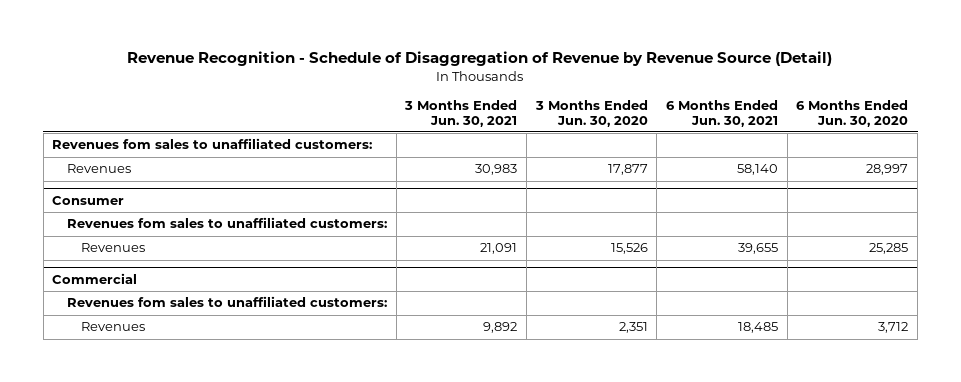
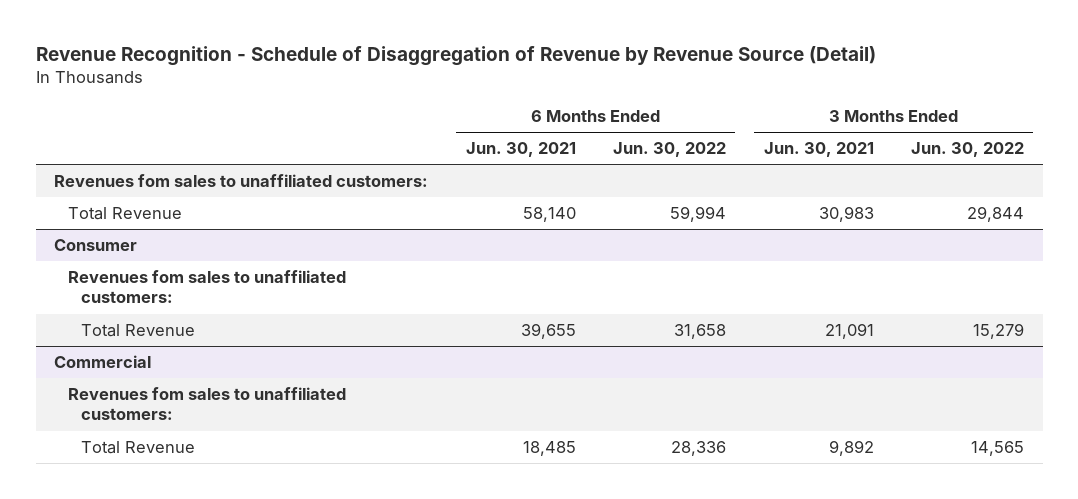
[534,99,648,127] 3 Months Ended Jun. 30, 2020 -> none
[796,99,909,127] 6 Months Ended Jun. 30, 2020 -> none
none -> [613,142,727,158] Jun. 30, 2022
none -> [910,142,1024,158] Jun. 30, 2022
[66,164,131,174] Revenues -> [67,207,182,221] Total Revenue
[81,243,146,253] Revenues -> [81,324,196,338] Total Revenue
[81,322,146,332] Revenues -> [81,441,196,455] Total Revenue

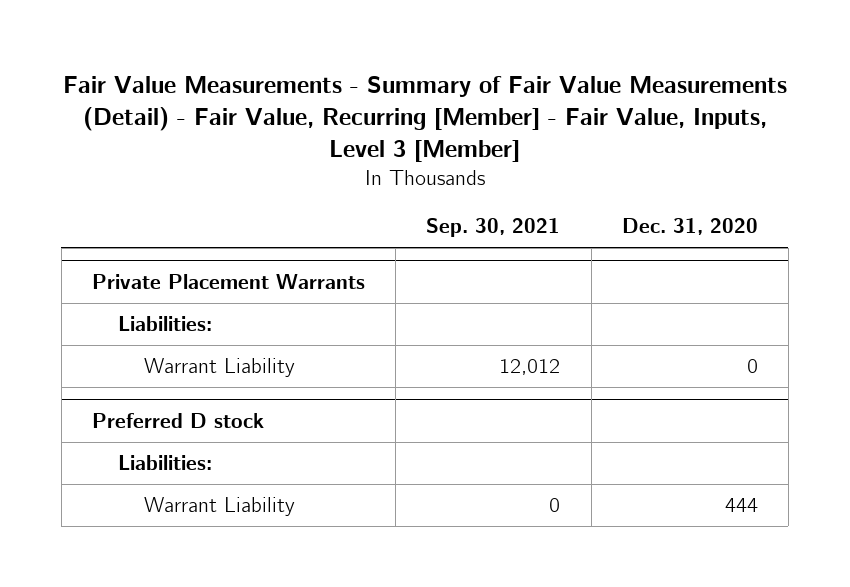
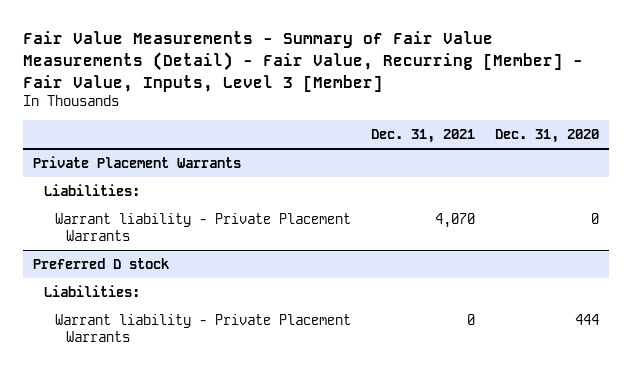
[426,218,561,238] Sep. 30, 2021 -> none
none -> [370,129,475,144] Dec. 31, 2021
[144,357,296,377] Warrant Liability -> [54,212,351,241] Warrant liability - Private Placement Warrants
[144,496,296,516] Warrant Liability -> [54,313,351,342] Warrant liability - Private Placement Warrants

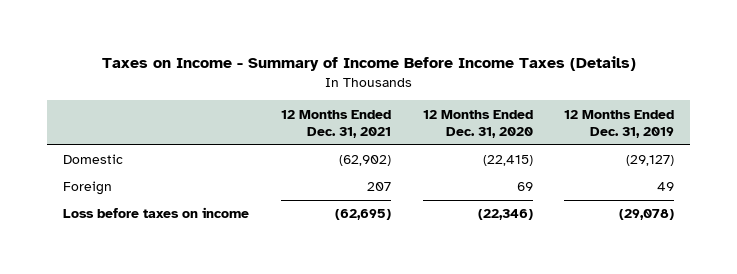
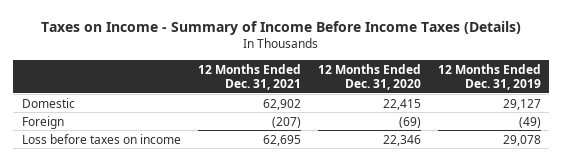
[338,155,391,167] (62,902) -> [262,98,301,110] 62,902
[482,155,533,167] (22,415) -> [382,98,421,110] 22,415
[626,155,675,167] (29,127) -> [502,98,541,110] 29,127
[366,182,391,192] 207 -> [271,116,301,128] (207)
[516,182,533,192] 69 -> [398,116,421,128] (69)
[657,182,675,192] 49 -> [518,116,541,128] (49)
[334,209,391,221] (62,695) -> [262,134,301,146] 62,695
[477,209,533,221] (22,346) -> [382,134,421,146] 22,346
[619,209,675,221] (29,078) -> [502,134,541,146] 29,078

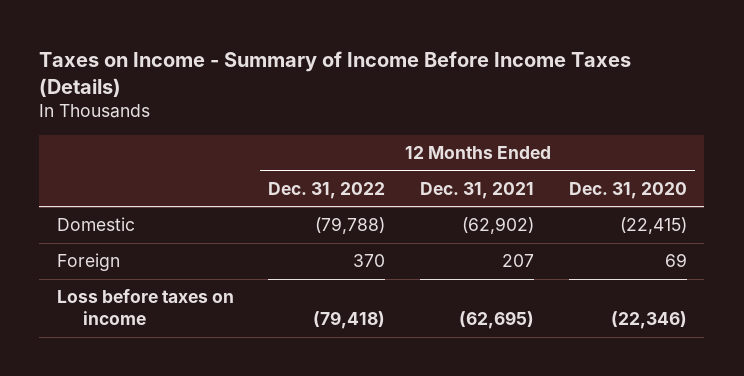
[437,63,541,90] 12 Months Ended Dec. 31, 2019 -> none
none -> [268,181,386,199] Dec. 31, 2022
[262,98,301,110] 62,902 -> [462,217,535,235] (62,902)
[382,98,421,110] 22,415 -> [619,217,687,235] (22,415)
[271,116,301,128] (207) -> [502,254,535,268] 207
[398,116,421,128] (69) -> [664,253,687,268] 69
[262,134,301,146] 62,695 -> [459,311,535,330] (62,695)
[382,134,421,146] 22,346 -> [610,311,687,330] (22,346)

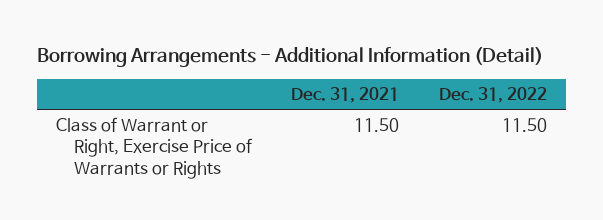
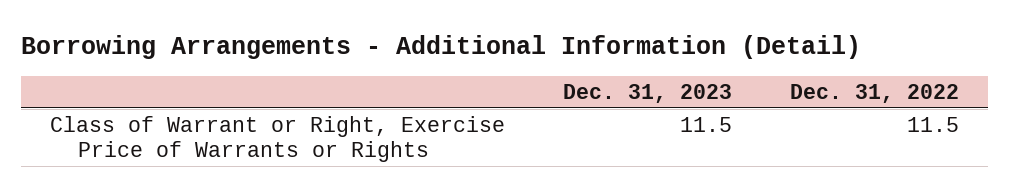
[291,87,400,104] Dec. 31, 2021 -> none
none -> [562,83,732,103] Dec. 31, 2023
[501,118,547,133] 11.50 -> [906,116,959,132] 11.5

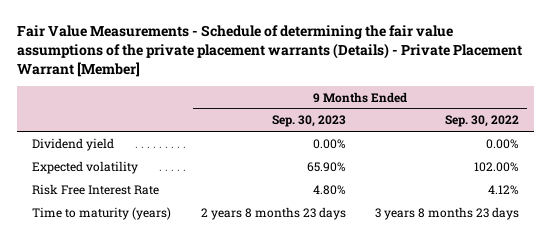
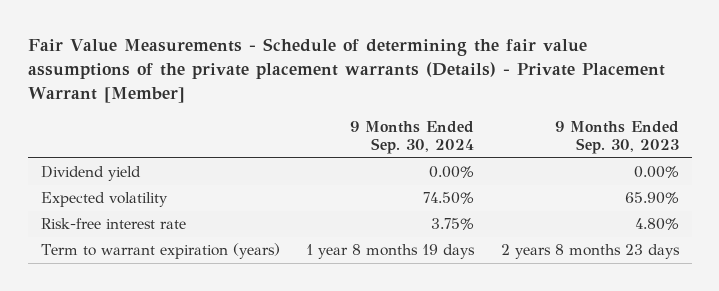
[445,115,520,128] Sep. 30, 2022 -> none
none -> [350,121,475,155] 9 Months Ended Sep. 30, 2024
[32,183,160,195] Risk Free Interest Rate -> [40,218,186,230] Risk-free interest rate
[32,206,172,220] Time to maturity (years) -> [40,243,280,260] Term to warrant expiration (years)

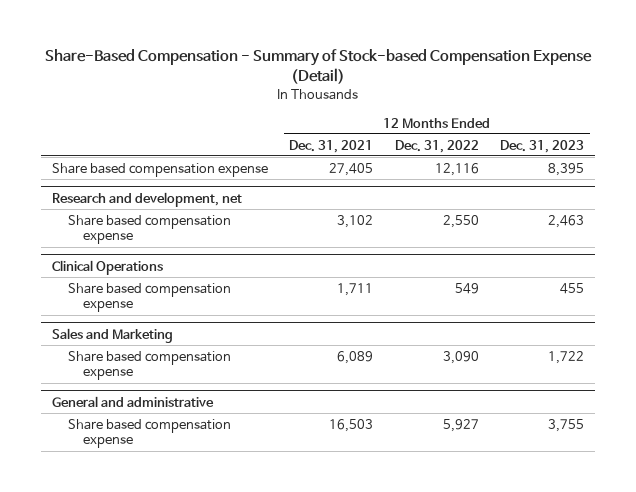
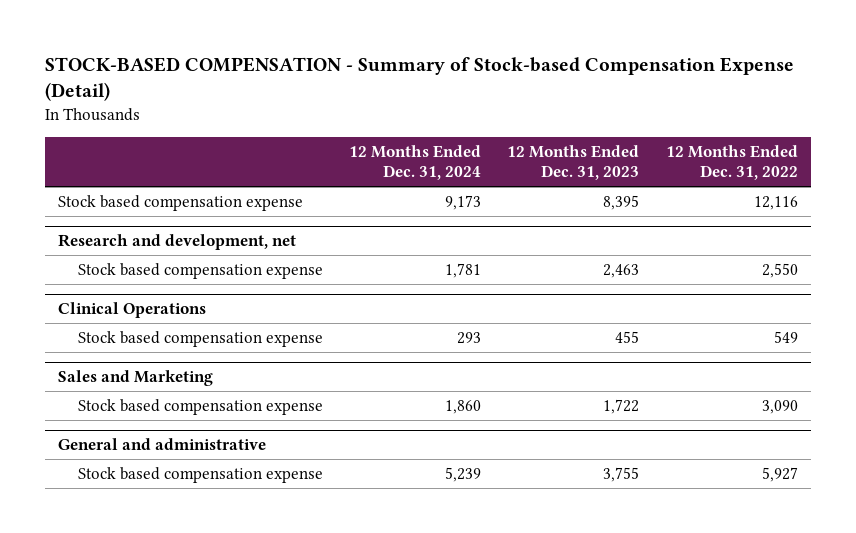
[45,49,593,85] Share-Based Compensation - Summary of Stock-based Compensation Expense (Detail) -> [45,57,795,102] STOCK-BASED COMPENSATION - Summary of Stock-based Compensation Expense (Detail)
[289,139,374,153] Dec. 31, 2021 -> none
none -> [348,144,481,181] 12 Months Ended Dec. 31, 2024
[51,162,268,177] Share based compensation expense -> [58,194,304,211] Stock based compensation expense
[67,214,231,245] Share based compensation expense -> [77,262,323,279] Stock based compensation expense
[67,282,231,313] Share based compensation expense -> [77,330,323,347] Stock based compensation expense
[67,350,231,381] Share based compensation expense -> [77,398,323,415] Stock based compensation expense
[67,418,231,449] Share based compensation expense -> [77,466,323,483] Stock based compensation expense

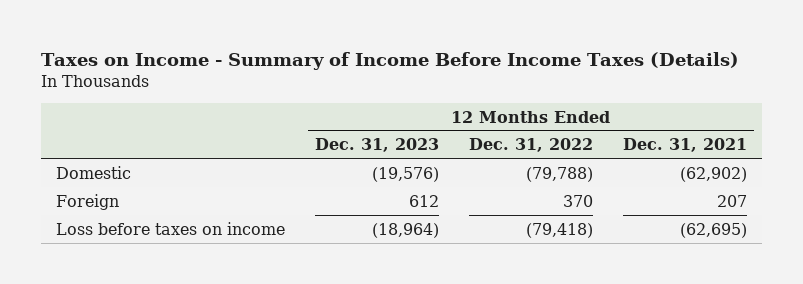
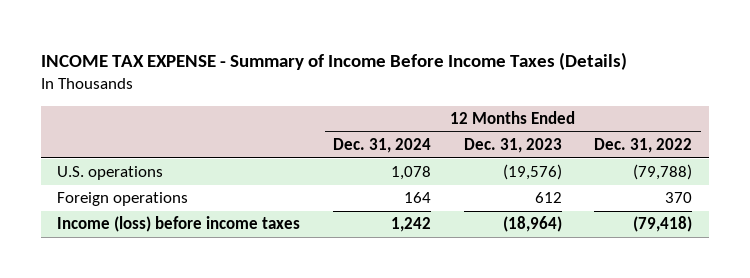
[41,51,740,70] Taxes on Income - Summary of Income Before Income Taxes (Details) -> [41,51,628,70] INCOME TAX EXPENSE - Summary of Income Before Income Taxes (Details)
[622,138,747,153] Dec. 31, 2021 -> none
none -> [333,138,432,154] Dec. 31, 2024
[56,165,132,179] Domestic -> [57,166,164,181] U.S. operations
[56,193,120,210] Foreign -> [57,192,189,207] Foreign operations
[56,221,286,235] Loss before taxes on income -> [57,216,301,233] Income (loss) before income taxes

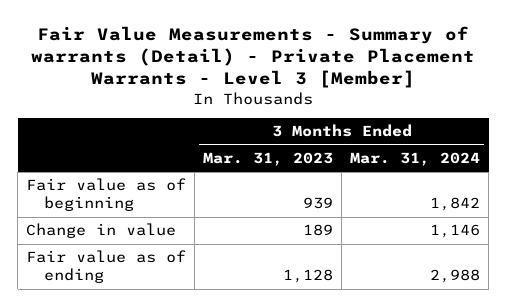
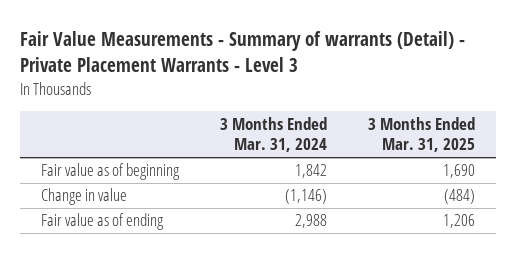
[31,25,476,89] Fair Value Measurements - Summary of warrants (Detail) - Private Placement Warrants - Level 3 [Member] -> [20,31,466,72] Fair Value Measurements - Summary of warrants (Detail) - Private Placement Warrants - Level 3
[203,152,334,167] Mar. 31, 2023 -> none
none -> [368,116,476,153] 3 Months Ended Mar. 31, 2025
[430,224,481,239] 1,146 -> [284,189,327,205] (1,146)

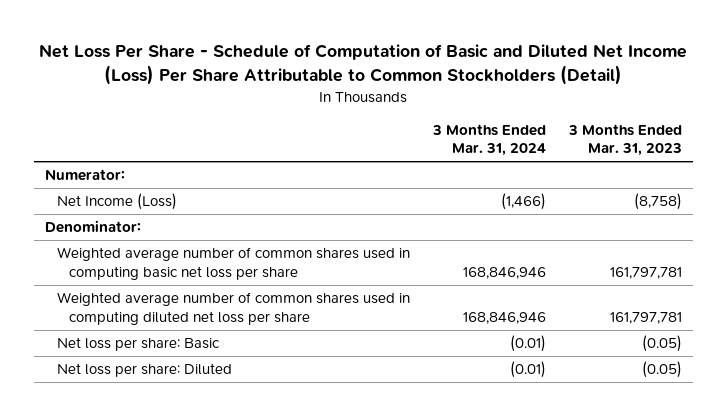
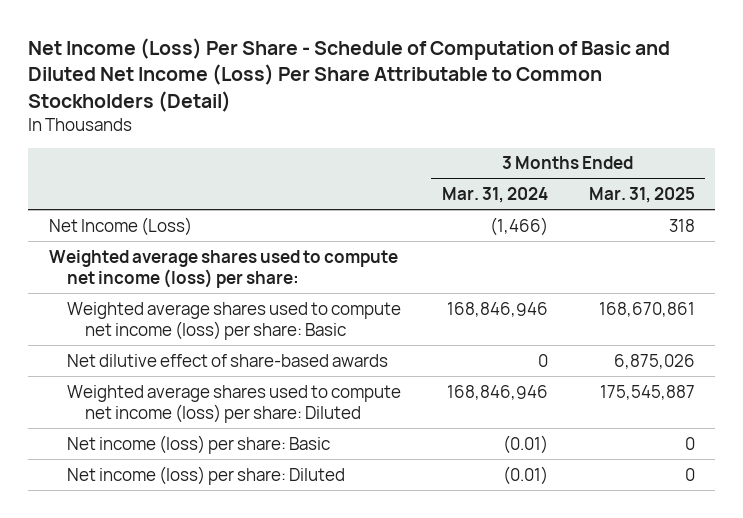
[39,44,688,86] Net Loss Per Share - Schedule of Computation of Basic and Diluted Net Income (Loss) Per Share Attributable to Common Stockholders (Detail) -> [28,37,671,112] Net Income (Loss) Per Share - Schedule of Computation of Basic and Diluted Net Income (Loss) Per Share Attributable to Common Stockholders (Detail)
[567,123,682,157] 3 Months Ended Mar. 31, 2023 -> none
none -> [588,187,695,204] Mar. 31, 2025
[45,169,126,182] Numerator: -> none
[45,220,142,234] Denominator: -> [48,249,398,289] Weighted average shares used to compute net income (loss) per share:
[57,247,411,280] Weighted average number of common shares used in computing basic net loss per share -> [66,301,401,341] Weighted average shares used to compute net income (loss) per share: Basic
none -> [66,353,388,367] Net dilutive effect of share-based awards
[57,292,411,325] Weighted average number of common shares used in computing diluted net loss per share -> [66,384,401,424] Weighted average shares used to compute net income (loss) per share: Diluted
[57,337,221,352] Net loss per share: Basic -> [66,434,330,454] Net income (loss) per share: Basic
[57,363,233,378] Net loss per share: Diluted -> [66,465,345,485] Net income (loss) per share: Diluted

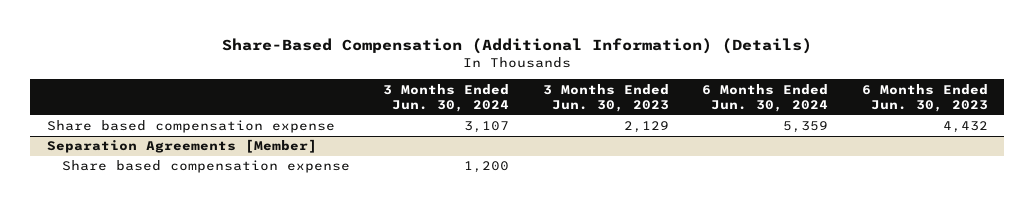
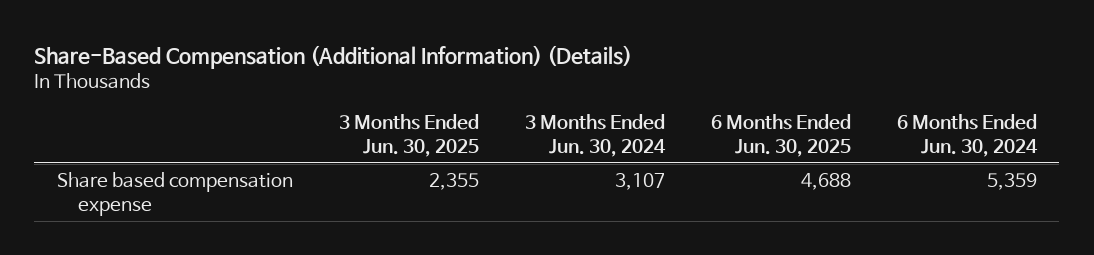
[542,83,669,113] 3 Months Ended Jun. 30, 2023 -> none
[861,83,988,113] 6 Months Ended Jun. 30, 2023 -> none
none -> [338,114,479,157] 3 Months Ended Jun. 30, 2025
none -> [710,114,851,157] 6 Months Ended Jun. 30, 2025
[47,139,318,154] Separation Agreements [Member] -> none
[61,160,350,174] Share based compensation expense -> none

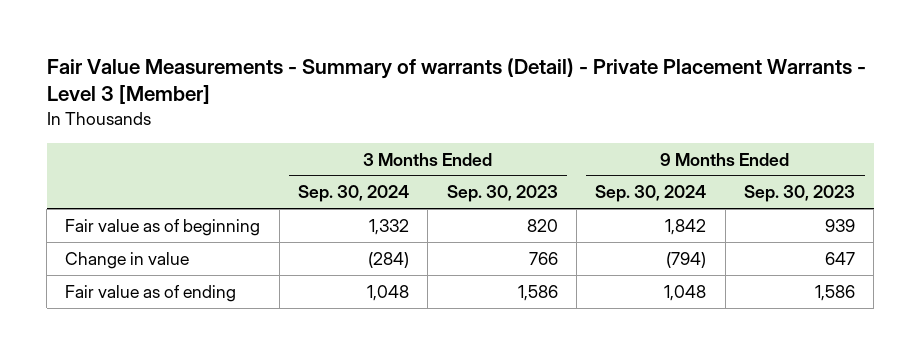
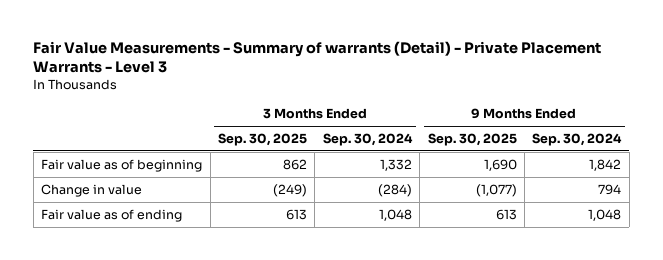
[46,57,866,105] Fair Value Measurements - Summary of warrants (Detail) - Private Placement Warrants - Level 3 [Member] -> [33,40,602,74] Fair Value Measurements - Summary of warrants (Detail) - Private Placement Warrants - Level 3
[446,185,558,203] Sep. 30, 2023 -> none
[744,185,856,203] Sep. 30, 2023 -> none
none -> [218,132,308,146] Sep. 30, 2025
none -> [427,132,517,146] Sep. 30, 2025
[666,251,707,268] (794) -> [598,183,622,195] 794

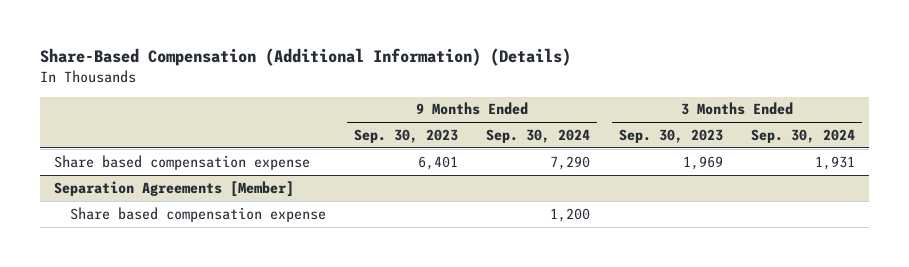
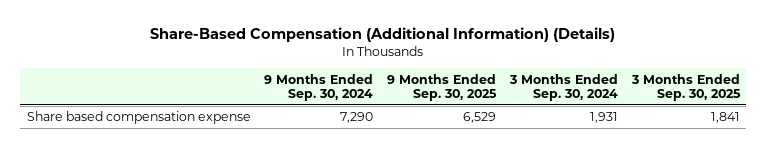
[354,128,459,143] Sep. 30, 2023 -> none
[618,128,723,143] Sep. 30, 2023 -> none
none -> [387,73,498,102] 9 Months Ended Sep. 30, 2025
none -> [630,73,741,102] 3 Months Ended Sep. 30, 2025
[53,180,294,197] Separation Agreements [Member] -> none
[70,206,327,222] Share based compensation expense -> none

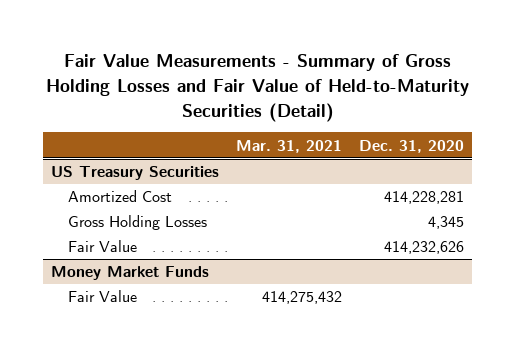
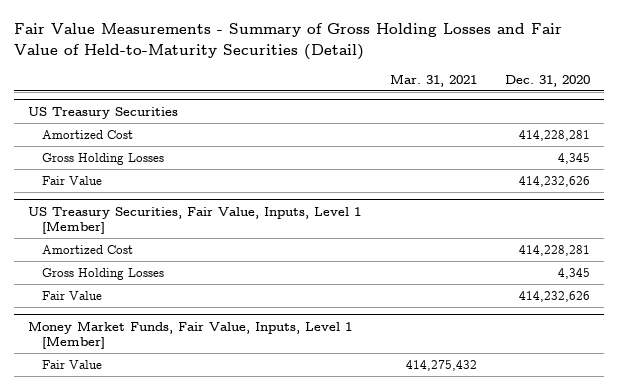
[51,266,210,281] Money Market Funds -> none
none -> [28,206,362,235] US Treasury Securities, Fair Value, Inputs, Level 1 [Member]
none -> [42,244,134,254] Amortized Cost
none -> [42,267,165,280] Gross Holding Losses
none -> [42,290,103,300] Fair Value
none -> [28,320,353,350] Money Market Funds, Fair Value, Inputs, Level 1 [Member]

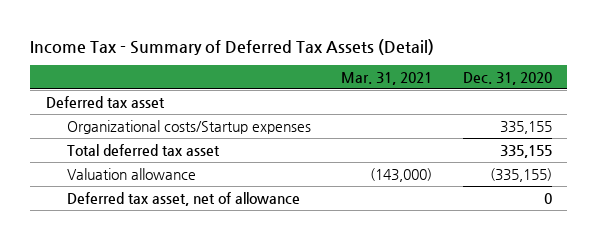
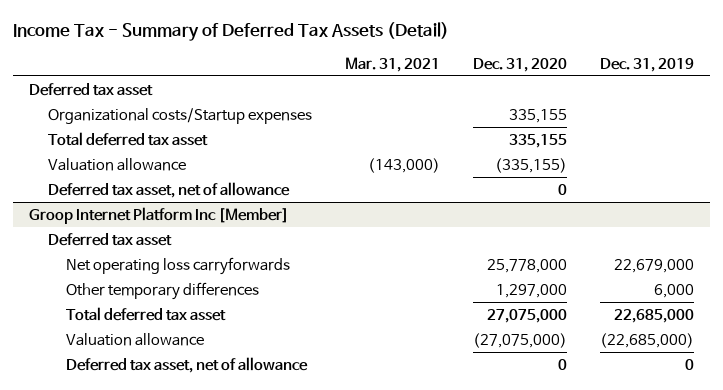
none -> [599,57,694,72] Dec. 31, 2019
none -> [29,206,290,224] Groop Internet Platform Inc [Member]
none -> [47,232,172,246] Deferred tax asset
none -> [66,256,291,275] Net operating loss carryforwards
none -> [66,281,260,300] Other temporary differences
none -> [66,306,227,321] Total deferred tax asset
none -> [66,332,205,346] Valuation allowance
none -> [66,356,309,373] Deferred tax asset, net of allowance

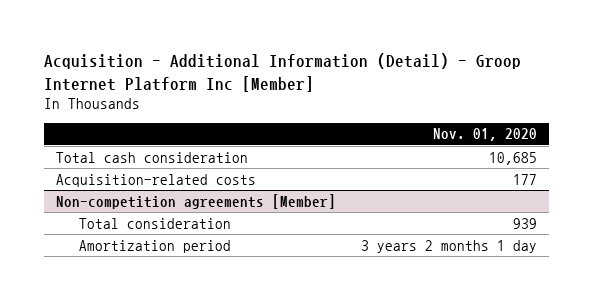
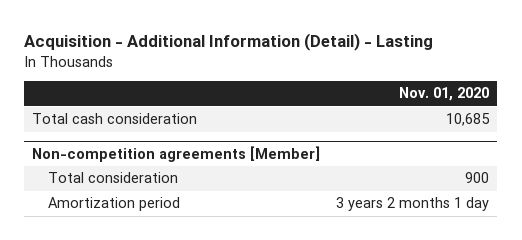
[43,53,521,92] Acquisition - Additional Information (Detail) - Groop Internet Platform Inc [Member] -> [24,32,434,51] Acquisition - Additional Information (Detail) - Lasting
[56,173,257,187] Acquisition-related costs -> none
[512,217,537,229] 939 -> [465,172,490,184] 900

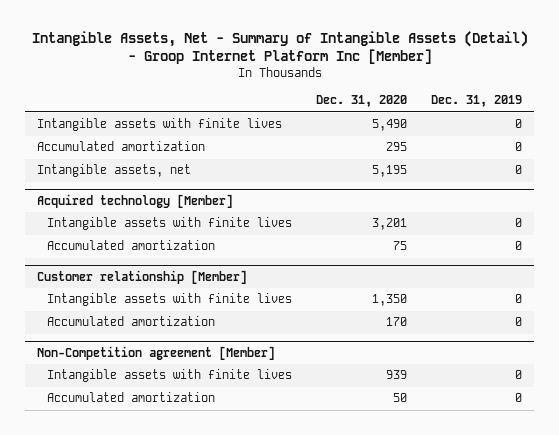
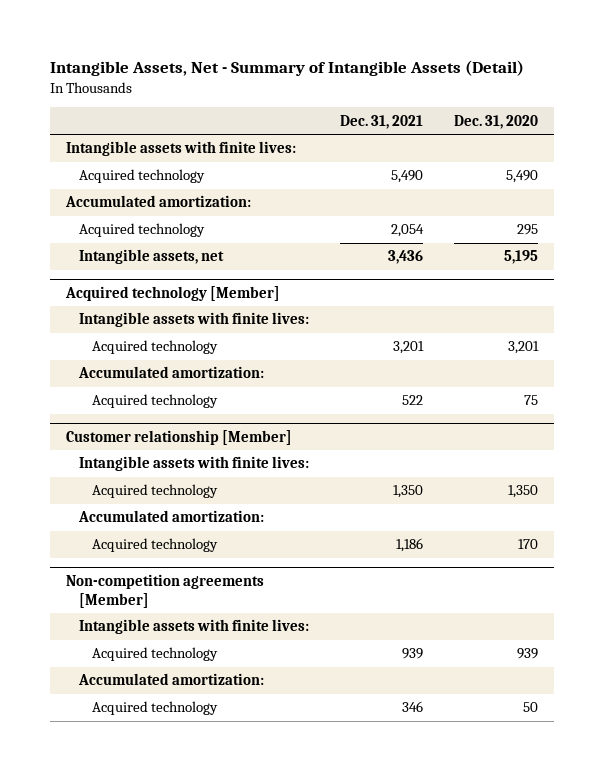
[31,31,528,65] Intangible Assets, Net - Summary of Intangible Assets (Detail) - Groop Internet Platform Inc [Member] -> [50,60,525,77] Intangible Assets, Net - Summary of Intangible Assets (Detail)
[430,95,522,108] Dec. 31, 2019 -> none
none -> [340,114,424,129] Dec. 31, 2021
none -> [65,141,296,157] Intangible assets with finite lives:
[37,118,283,132] Intangible assets with finite lives -> [78,169,205,184] Acquired technology
none -> [64,195,251,208] Accumulated amortization:
[37,141,206,152] Accumulated amortization -> [78,223,205,238] Acquired technology
none -> [78,312,309,328] Intangible assets with finite lives:
[47,217,293,231] Intangible assets with finite lives -> [91,340,218,355] Acquired technology
none -> [77,366,264,379] Accumulated amortization:
[47,240,216,251] Accumulated amortization -> [91,394,218,409] Acquired technology
none -> [78,456,309,472] Intangible assets with finite lives:
[47,293,293,307] Intangible assets with finite lives -> [91,484,218,499] Acquired technology
none -> [77,510,264,523] Accumulated amortization:
[47,316,216,327] Accumulated amortization -> [91,538,218,553] Acquired technology
[37,345,276,360] Non-Competition agreement [Member] -> [65,573,264,608] Non-competition agreements [Member]
none -> [78,619,309,635] Intangible assets with finite lives:
[47,369,293,383] Intangible assets with finite lives -> [91,647,218,662] Acquired technology
none -> [77,673,264,686] Accumulated amortization:
[47,392,216,403] Accumulated amortization -> [91,701,218,716] Acquired technology

